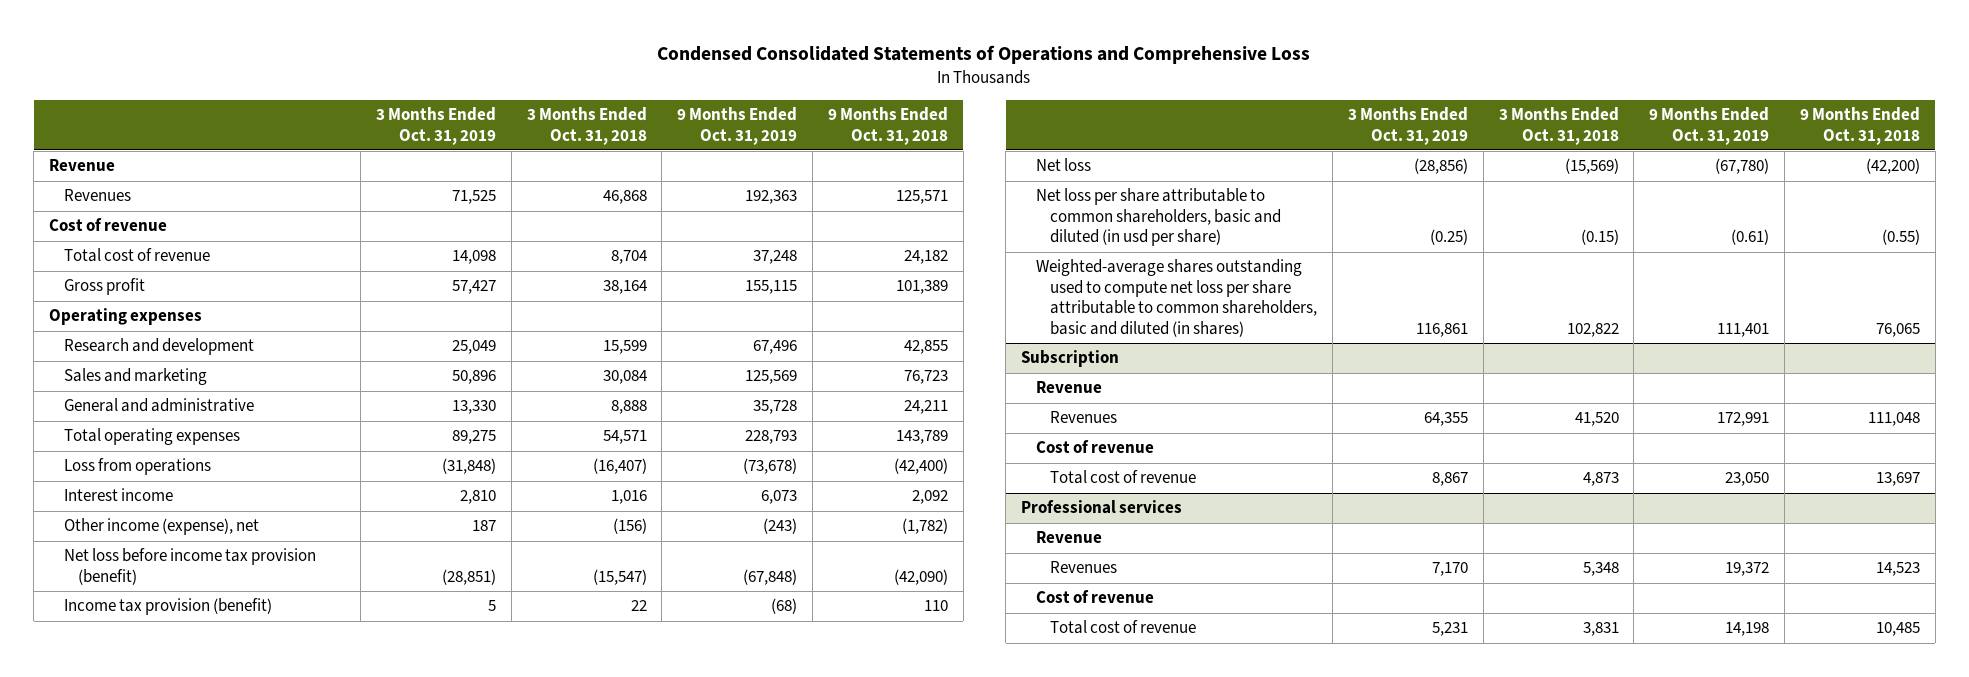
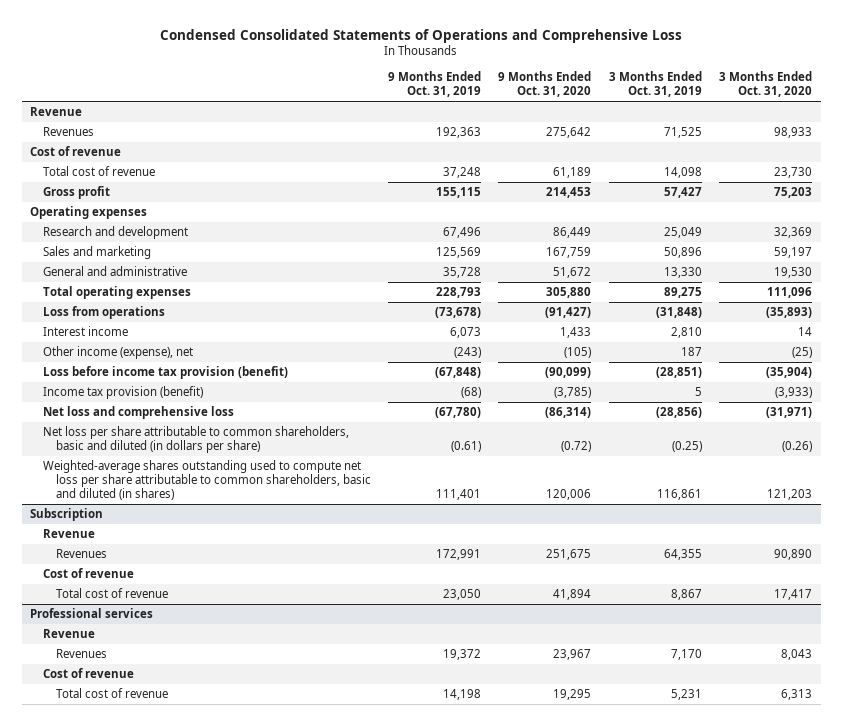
[526,107,647,145] 3 Months Ended Oct. 31, 2018 -> none
[827,107,948,145] 9 Months Ended Oct. 31, 2018 -> none
none -> [498,71,592,98] 9 Months Ended Oct. 31, 2020
none -> [719,71,813,98] 3 Months Ended Oct. 31, 2020
[63,548,316,585] Net loss before income tax provision (benefit) -> [43,366,289,380] Loss before income tax provision (benefit)
[1035,158,1091,172] Net loss -> [43,406,235,420] Net loss and comprehensive loss
[1035,188,1282,247] Net loss per share attributable to common shareholders, basic and diluted (in usd per share) -> [43,426,350,454] Net loss per share attributable to common shareholders, basic and diluted (in dollars per share)

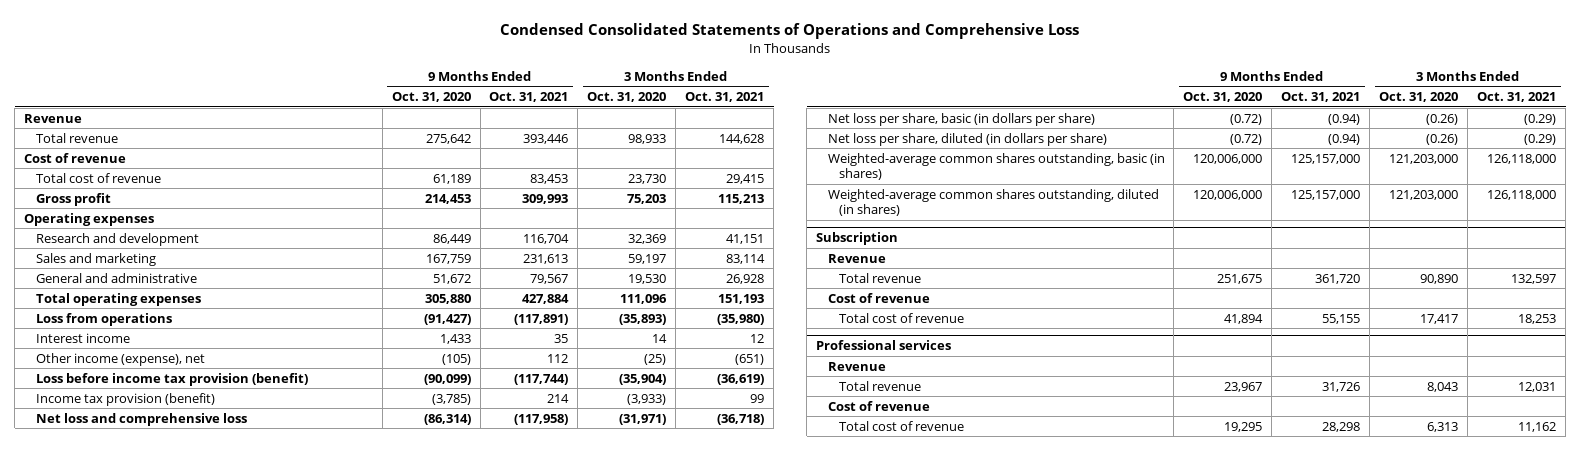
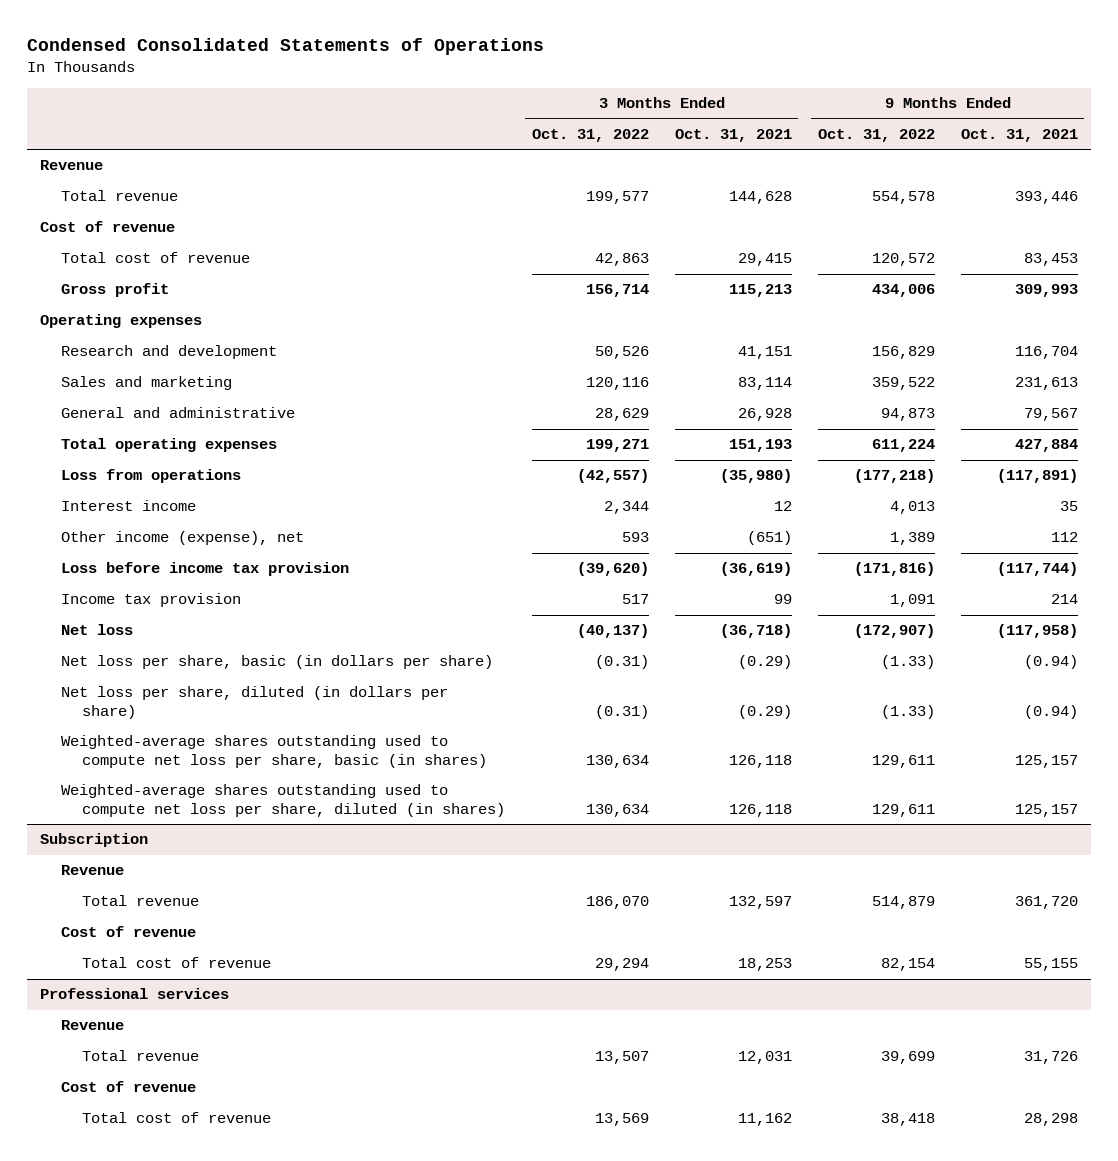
[500,23,1080,40] Condensed Consolidated Statements of Operations and Comprehensive Loss -> [27,38,545,56] Condensed Consolidated Statements of Operations
[391,92,471,103] Oct. 31, 2020 -> none
[587,92,667,103] Oct. 31, 2020 -> none
none -> [531,129,649,143] Oct. 31, 2022
none -> [817,129,935,143] Oct. 31, 2022
[35,372,308,386] Loss before income tax provision (benefit) -> [61,562,350,577] Loss before income tax provision
[35,392,215,406] Income tax provision (benefit) -> [61,593,242,608] Income tax provision
[35,412,247,426] Net loss and comprehensive loss -> [61,624,134,636] Net loss
[827,152,1165,181] Weighted-average common shares outstanding, basic (in shares) -> [61,735,488,769] Weighted-average shares outstanding used to compute net loss per share, basic (in shares)
[1291,153,1361,164] 125,157,000 -> [1014,755,1078,769] 125,157
[1487,153,1557,164] 126,118,000 -> [728,755,792,769] 126,118
[827,188,1159,217] Weighted-average common shares outstanding, diluted (in shares) -> [61,784,506,818] Weighted-average shares outstanding used to compute net loss per share, diluted (in shares)
[1291,189,1361,200] 125,157,000 -> [1014,804,1078,818] 125,157
[1487,189,1557,200] 126,118,000 -> [728,804,792,818] 126,118

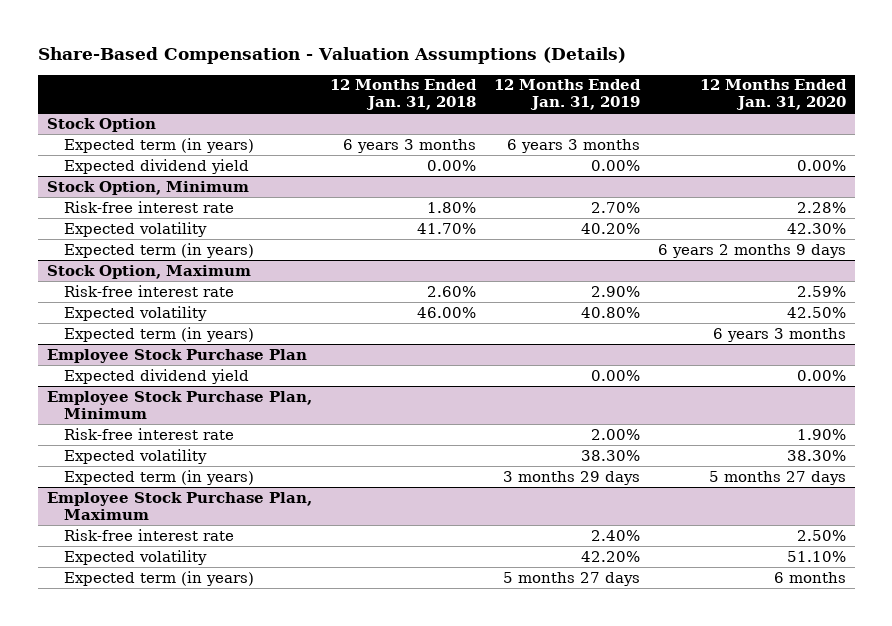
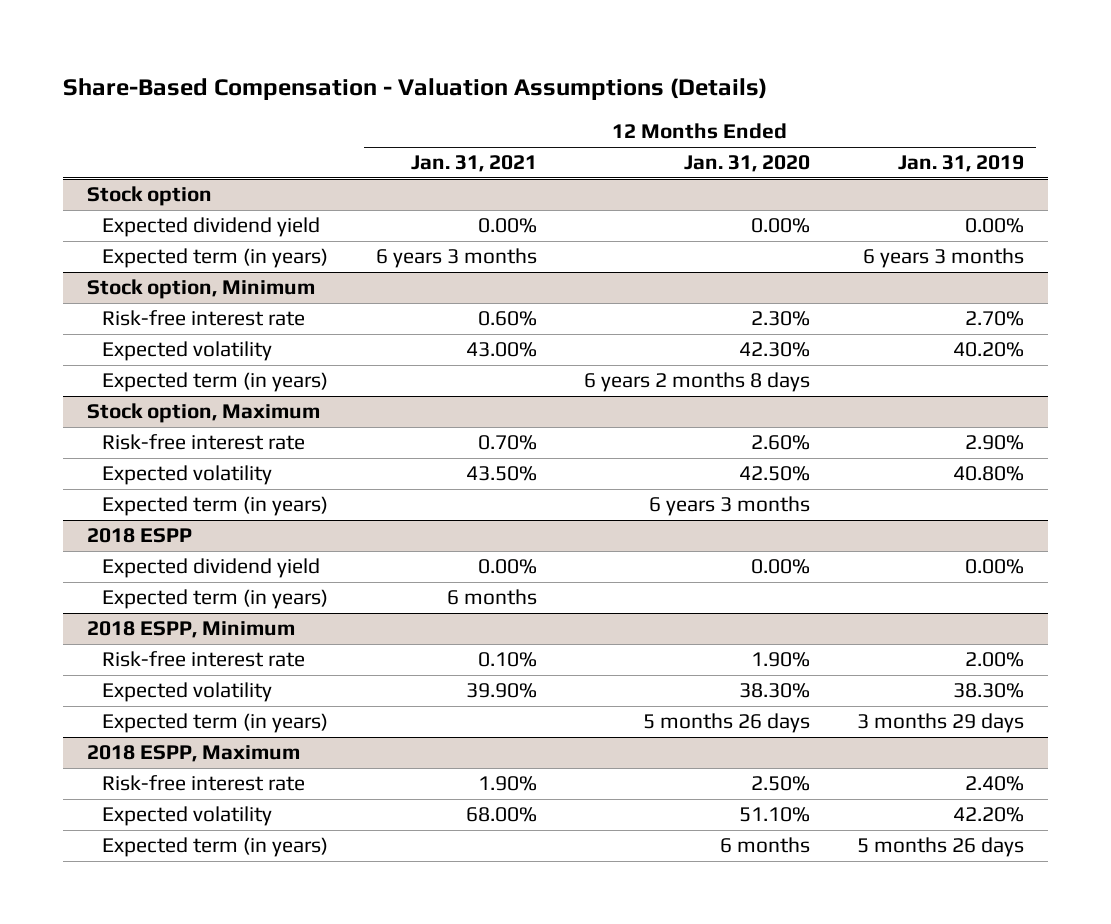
[329,79,477,111] 12 Months Ended Jan. 31, 2018 -> none
none -> [410,155,537,173] Jan. 31, 2021
[63,137,254,153] Expected term (in years) -> none
[46,117,156,132] Stock Option -> [86,186,212,207] Stock option
none -> [102,248,329,269] Expected term (in years)
[46,180,249,195] Stock Option, Minimum -> [86,279,315,300] Stock option, Minimum
[796,201,846,213] 2.28% -> [750,311,810,327] 2.30%
[657,243,846,258] 6 years 2 months 9 days -> [583,372,810,393] 6 years 2 months 8 days
[46,264,251,279] Stock Option, Maximum -> [86,403,320,424] Stock option, Maximum
[796,285,846,297] 2.59% -> [750,435,810,451] 2.60%
[46,348,307,363] Employee Stock Purchase Plan -> [86,528,192,544] 2018 ESPP
[46,390,312,419] Employee Stock Purchase Plan, Minimum -> none
none -> [102,589,329,610] Expected term (in years)
none -> [86,621,295,639] 2018 ESPP, Minimum
[46,491,312,520] Employee Stock Purchase Plan, Maximum -> none
[708,470,846,485] 5 months 27 days -> [642,713,810,734] 5 months 26 days
none -> [86,745,300,763] 2018 ESPP, Maximum
[502,571,640,586] 5 months 27 days -> [857,837,1025,858] 5 months 26 days

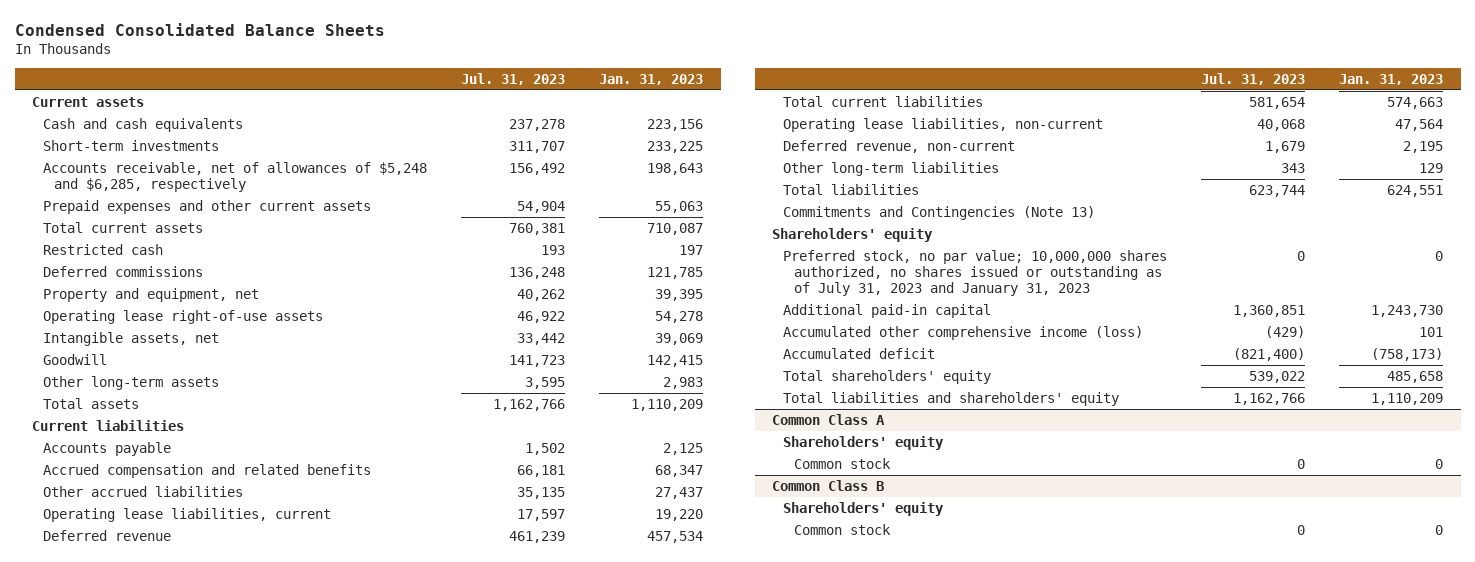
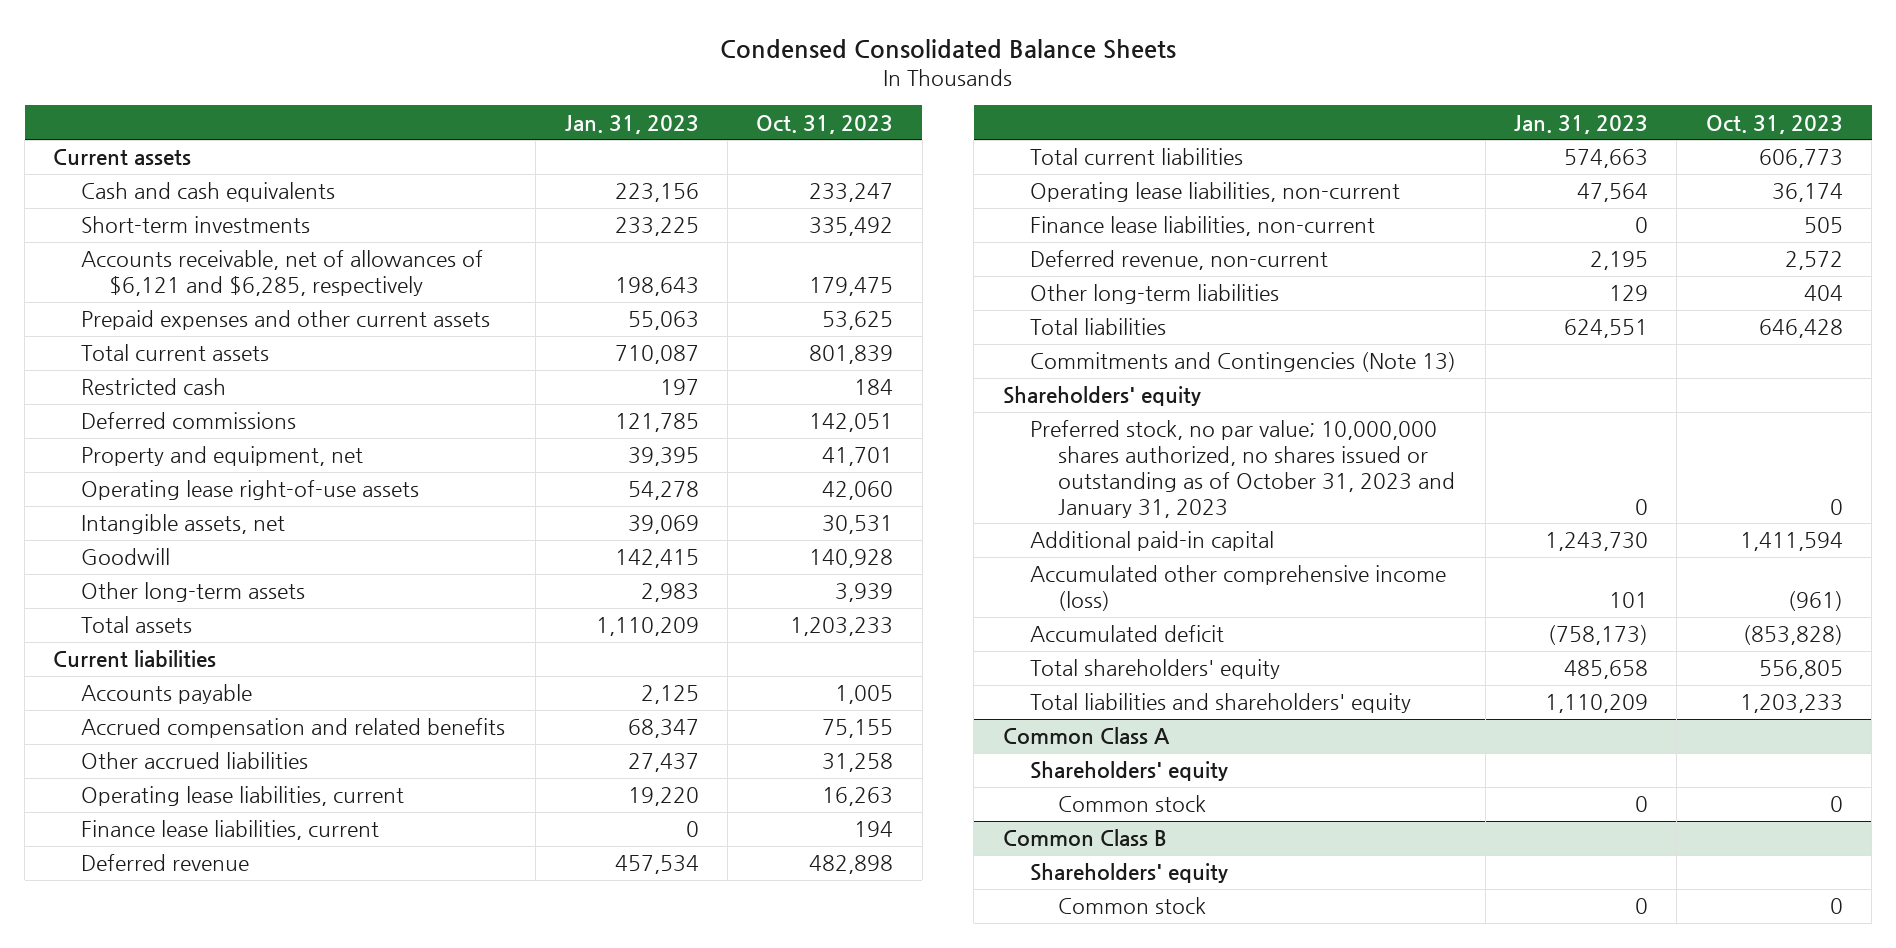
[461,72,566,85] Jul. 31, 2023 -> none
none -> [756,114,894,134] Oct. 31, 2023
[42,161,427,193] Accounts receivable, net of allowances of $5,248 and $6,285, respectively -> [81,250,484,296] Accounts receivable, net of allowances of $6,121 and $6,285, respectively
none -> [81,820,380,841] Finance lease liabilities, current
none -> [1030,216,1376,237] Finance lease liabilities, non-current
[782,249,1167,297] Preferred stock, no par value; 10,000,000 shares authorized, no shares issued or outstanding as of July 31, 2023 and January 31, 2023 -> [1030,420,1455,518] Preferred stock, no par value; 10,000,000 shares authorized, no shares issued or outstanding as of October 31, 2023 and January 31, 2023

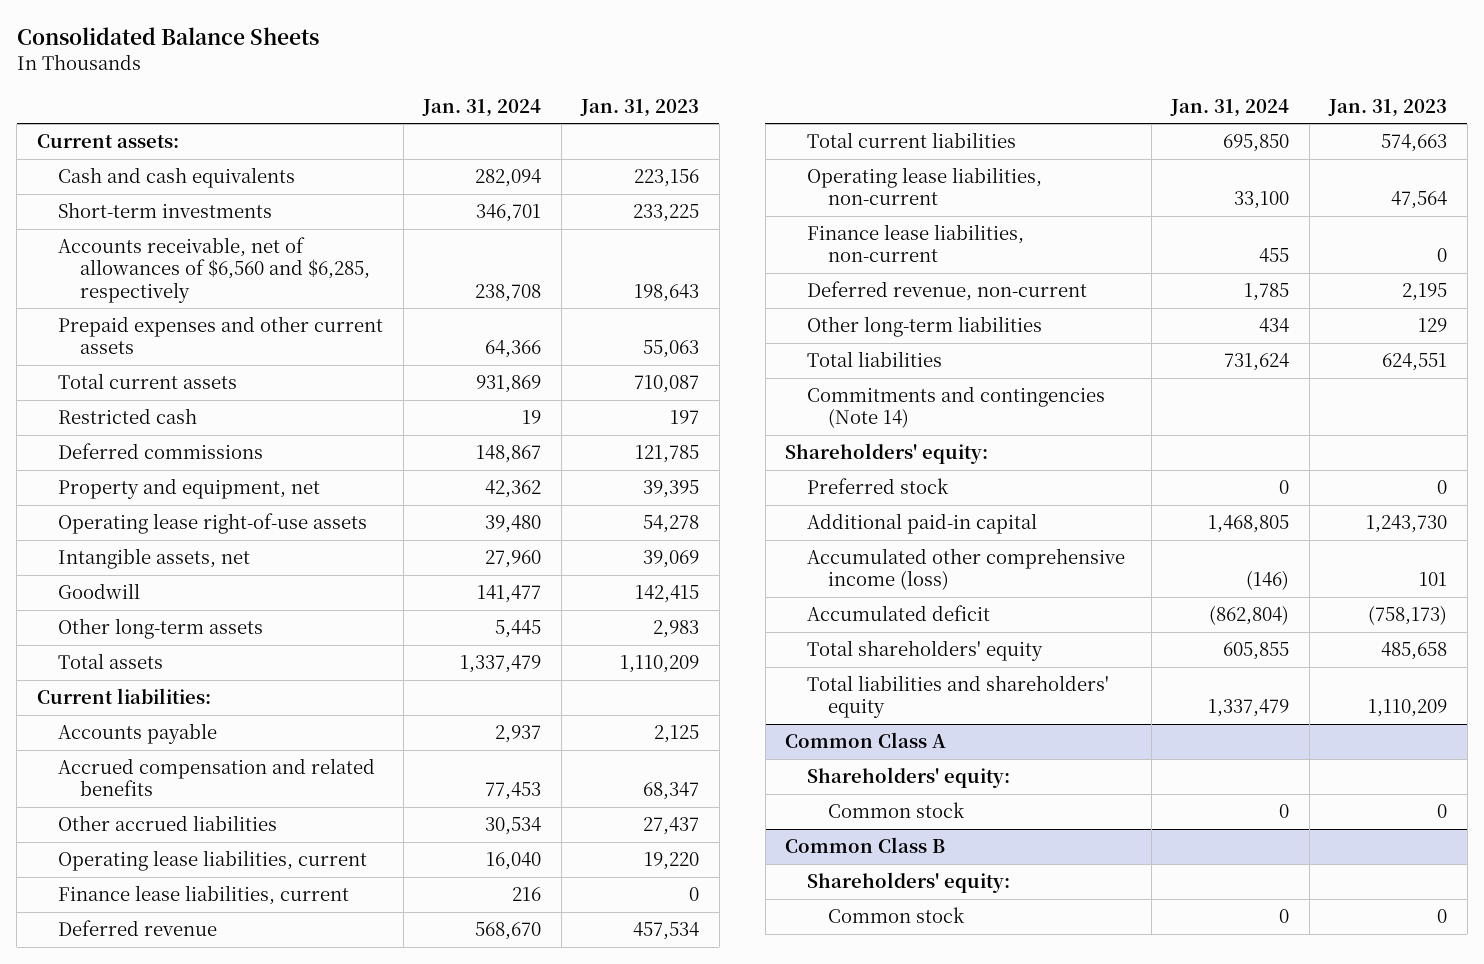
[720,38,1177,59] Condensed Consolidated Balance Sheets -> [16,27,319,46] Consolidated Balance Sheets
[756,114,894,134] Oct. 31, 2023 -> none
none -> [422,98,542,117] Jan. 31, 2024
[53,149,192,166] Current assets -> [36,134,179,149] Current assets:
[81,250,484,296] Accounts receivable, net of allowances of $6,121 and $6,285, respectively -> [58,237,370,303] Accounts receivable, net of allowances of $6,560 and $6,285, respectively
[53,650,217,668] Current liabilities -> [36,688,211,705] Current liabilities:
[1030,352,1457,373] Commitments and Contingencies (Note 13) -> [806,386,1105,429] Commitments and contingencies (Note 14)
[1002,386,1201,407] Shareholders' equity -> [785,443,989,465] Shareholders' equity:
[1030,420,1455,518] Preferred stock, no par value; 10,000,000 shares authorized, no shares issued or outstanding as of October 31, 2023 and January 31, 2023 -> [806,478,949,495] Preferred stock
[1030,761,1229,782] Shareholders' equity -> [806,767,1010,789] Shareholders' equity:
[1030,863,1229,884] Shareholders' equity -> [806,872,1010,894] Shareholders' equity:

